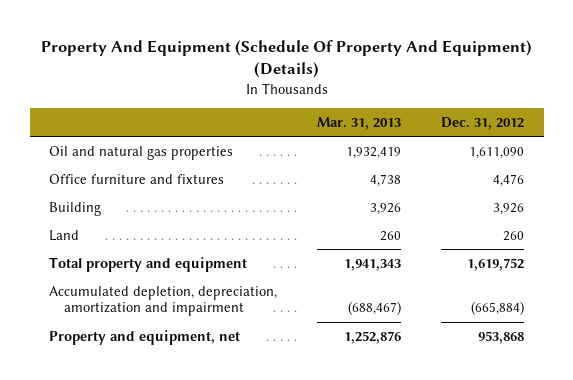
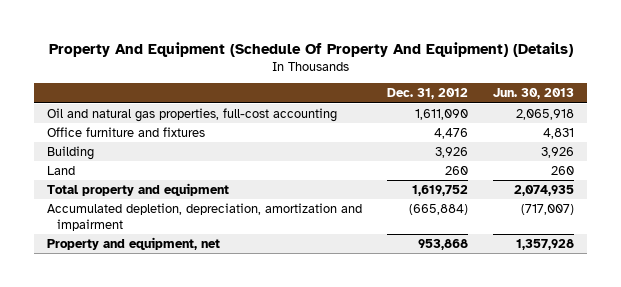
[317,116,402,130] Mar. 31, 2013 -> none
none -> [493,88,575,100] Jun. 30, 2013
[49,145,234,160] Oil and natural gas properties -> [46,107,337,122] Oil and natural gas properties, full-cost accounting

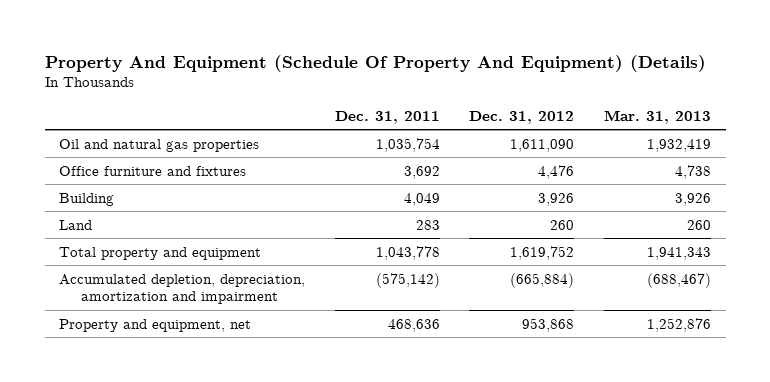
[493,88,575,100] Jun. 30, 2013 -> none
none -> [334,110,440,124] Dec. 31, 2011
none -> [603,109,711,124] Mar. 31, 2013
[46,107,337,122] Oil and natural gas properties, full-cost accounting -> [59,138,260,152] Oil and natural gas properties

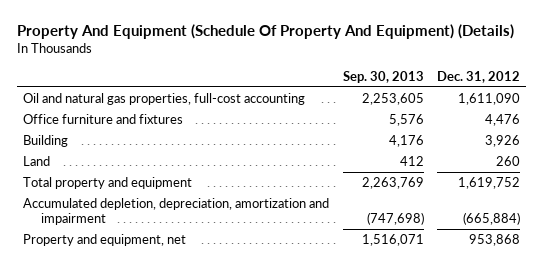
[334,110,440,124] Dec. 31, 2011 -> none
[603,109,711,124] Mar. 31, 2013 -> none
none -> [342,70,424,83] Sep. 30, 2013
[59,138,260,152] Oil and natural gas properties -> [23,92,306,105] Oil and natural gas properties, full-cost accounting

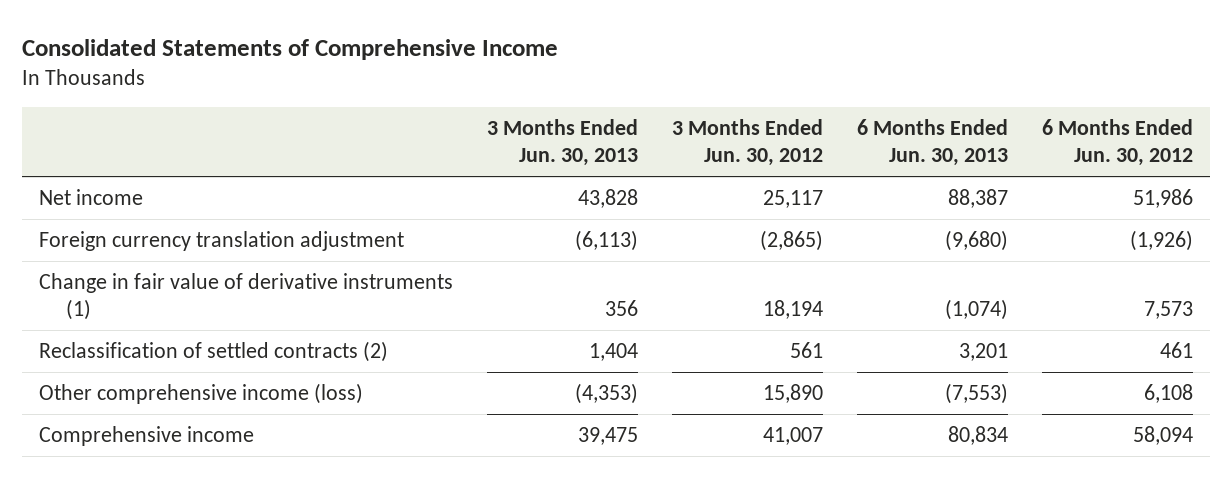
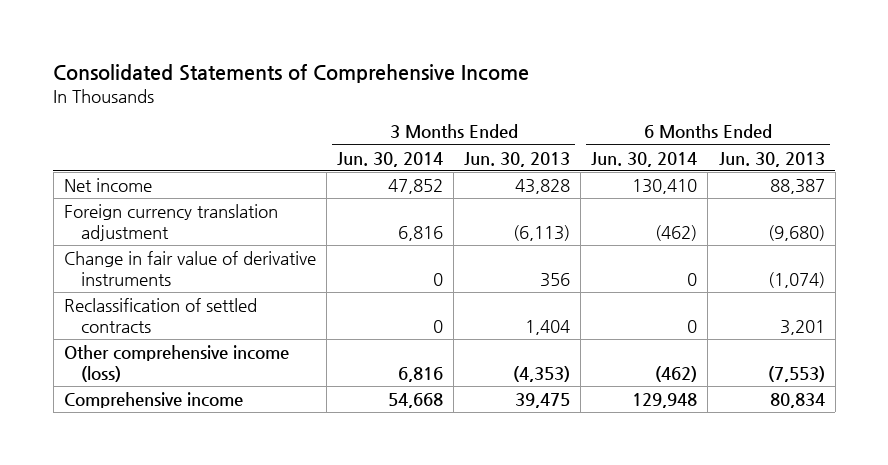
[672,119,824,167] 3 Months Ended Jun. 30, 2012 -> none
[1042,119,1194,167] 6 Months Ended Jun. 30, 2012 -> none
none -> [336,151,443,167] Jun. 30, 2014
none -> [591,151,698,167] Jun. 30, 2014
[38,272,453,321] Change in fair value of derivative instruments (1) -> [63,250,316,287] Change in fair value of derivative instruments
[38,340,388,362] Reclassification of settled contracts (2) -> [63,297,257,334] Reclassification of settled contracts

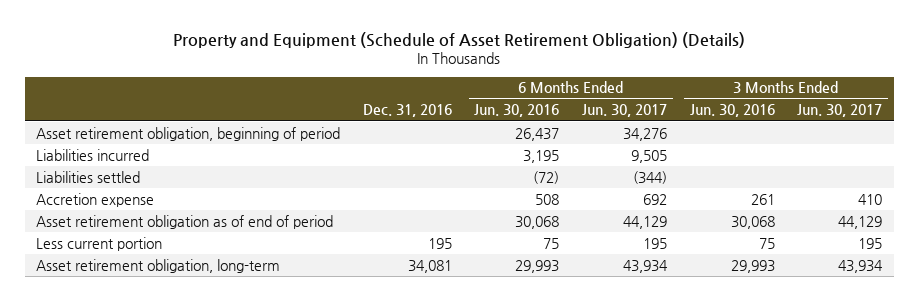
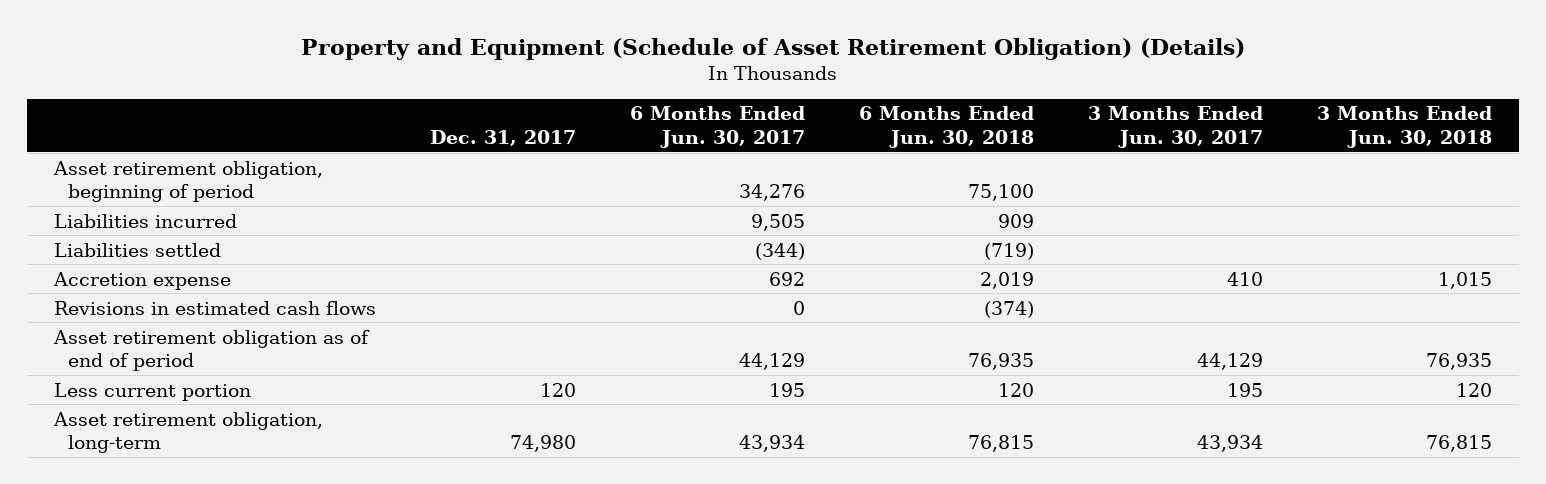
[362,104,452,118] Dec. 31, 2016 -> none
[474,104,560,118] Jun. 30, 2016 -> none
[689,104,775,118] Jun. 30, 2016 -> none
none -> [429,129,576,146] Dec. 31, 2017
none -> [858,106,1034,148] 6 Months Ended Jun. 30, 2018
none -> [1316,106,1492,148] 3 Months Ended Jun. 30, 2018
none -> [53,300,376,315] Revisions in estimated cash flows

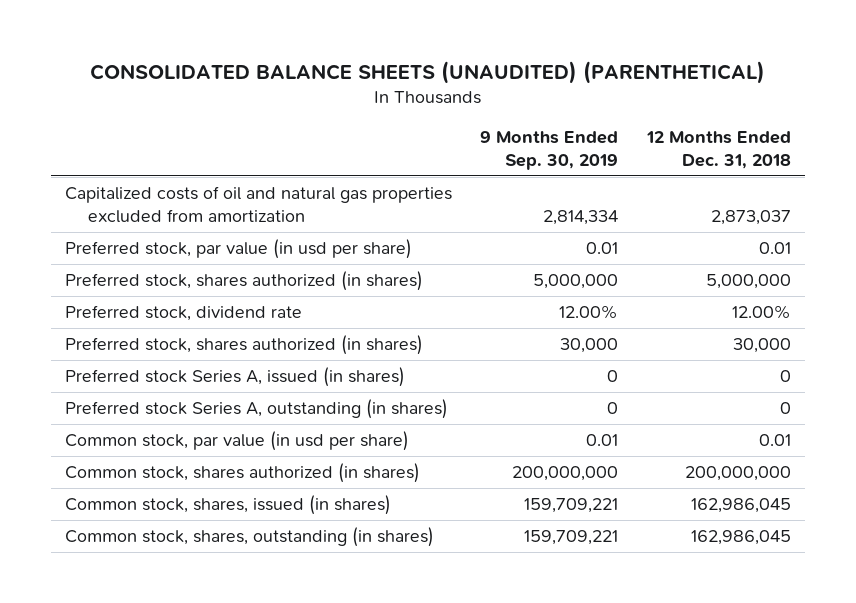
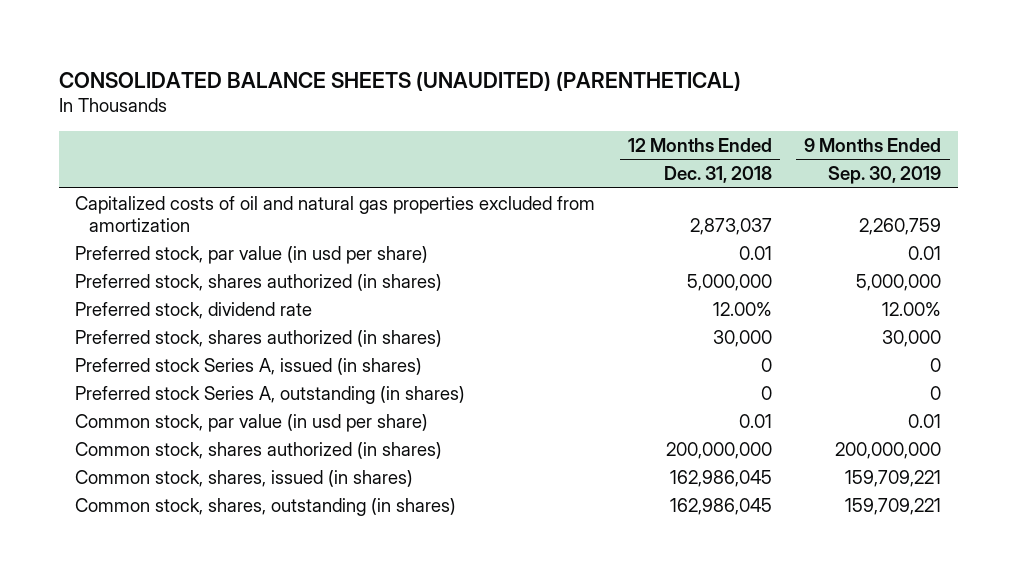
[543,210,619,226] 2,814,334 -> [859,217,942,235] 2,260,759

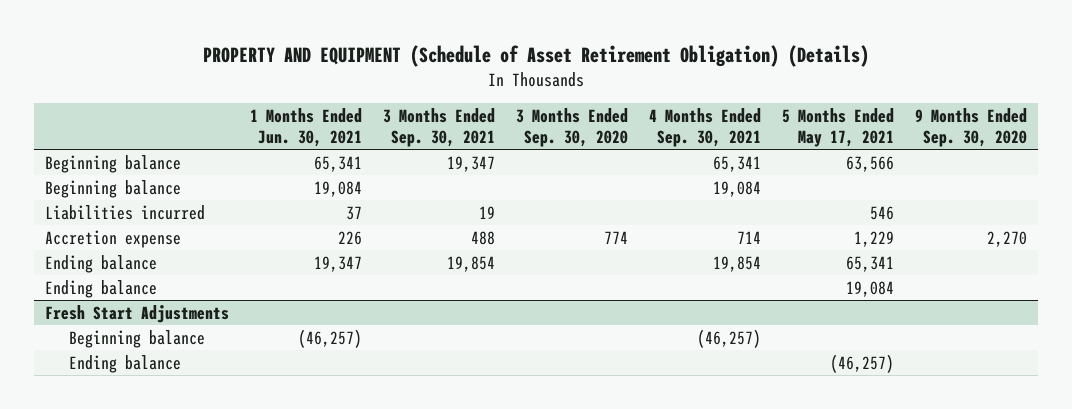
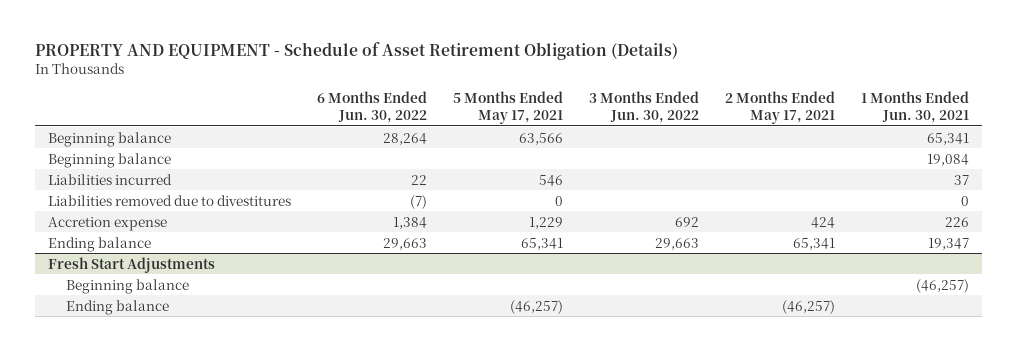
[203,44,870,67] PROPERTY AND EQUIPMENT (Schedule of Asset Retirement Obligation) (Details) -> [35,41,679,60] PROPERTY AND EQUIPMENT - Schedule of Asset Retirement Obligation (Details)
[382,108,495,147] 3 Months Ended Sep. 30, 2021 -> none
[516,108,629,147] 3 Months Ended Sep. 30, 2020 -> none
[649,108,762,147] 4 Months Ended Sep. 30, 2021 -> none
[915,108,1028,147] 9 Months Ended Sep. 30, 2020 -> none
none -> [316,90,427,124] 6 Months Ended Jun. 30, 2022
none -> [588,90,699,124] 3 Months Ended Jun. 30, 2022
none -> [724,90,835,125] 2 Months Ended May 17, 2021
none -> [48,194,292,206] Liabilities removed due to divestitures
[44,279,157,298] Ending balance -> none

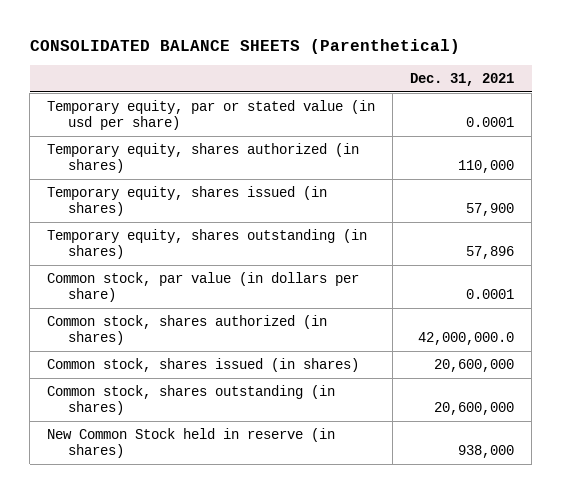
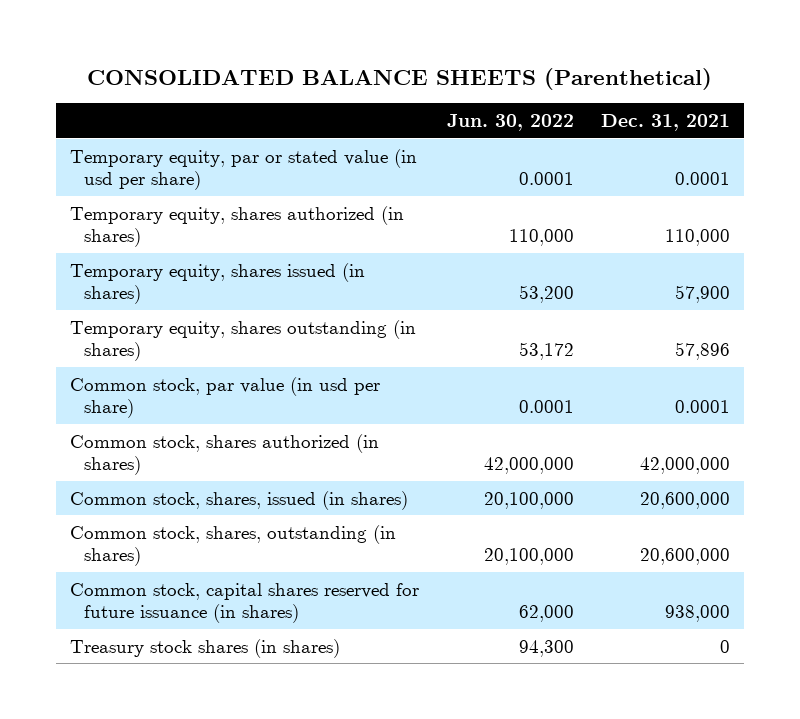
none -> [446,114,574,132] Jun. 30, 2022
[47,271,360,303] Common stock, par value (in dollars per share) -> [69,376,380,419] Common stock, par value (in usd per share)
[418,332,515,346] 42,000,000.0 -> [640,457,731,475] 42,000,000
[47,357,360,372] Common stock, shares issued (in shares) -> [69,490,408,510] Common stock, shares, issued (in shares)
[47,384,336,416] Common stock, shares outstanding (in shares) -> [69,524,396,567] Common stock, shares, outstanding (in shares)
none -> [69,582,419,624] Common stock, capital shares reserved for future issuance (in shares)
[47,427,336,459] New Common Stock held in reserve (in shares) -> [69,638,340,658] Treasury stock shares (in shares)
[458,445,515,459] 938,000 -> [720,639,731,653] 0

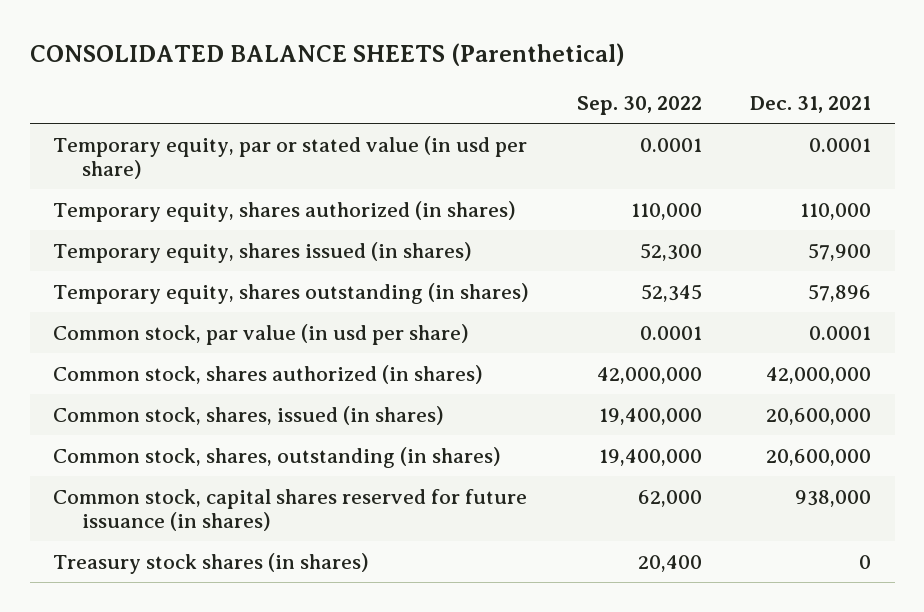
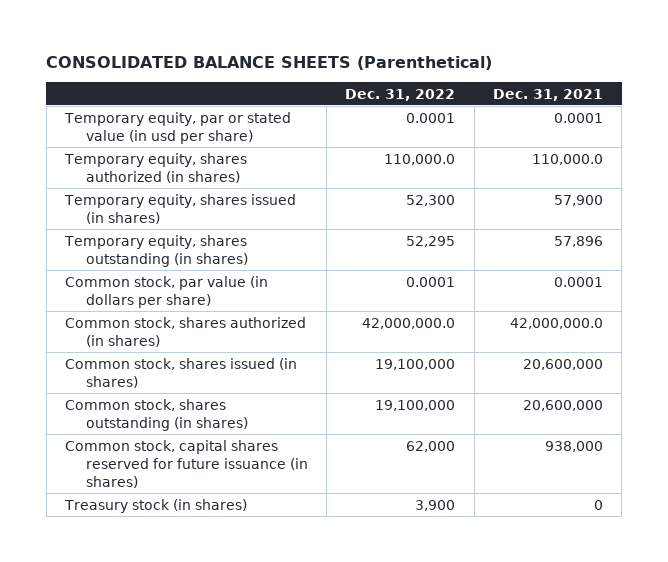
[577,96,703,116] Sep. 30, 2022 -> none
none -> [345,88,456,101] Dec. 31, 2022
[799,202,871,220] 110,000 -> [531,153,603,165] 110,000.0
[53,323,470,345] Common stock, par value (in usd per share) -> [64,275,268,308] Common stock, par value (in dollars per share)
[765,366,871,384] 42,000,000 -> [509,317,603,329] 42,000,000.0
[53,405,445,425] Common stock, shares, issued (in shares) -> [64,357,297,388] Common stock, shares issued (in shares)
[53,446,502,468] Common stock, shares, outstanding (in shares) -> [64,398,248,431] Common stock, shares outstanding (in shares)
[53,552,370,574] Treasury stock shares (in shares) -> [63,498,247,513] Treasury stock (in shares)

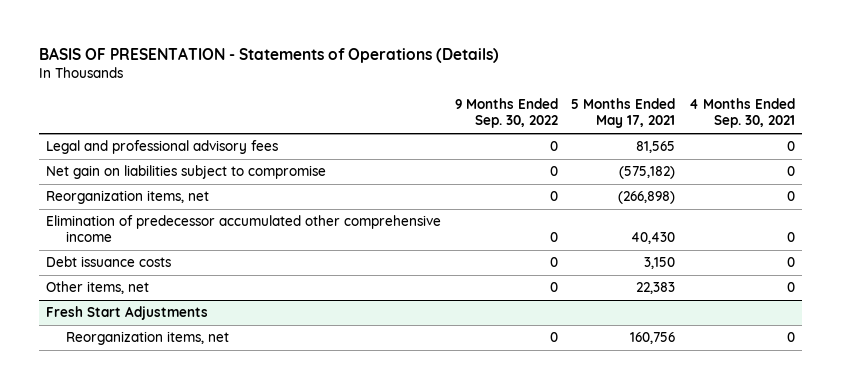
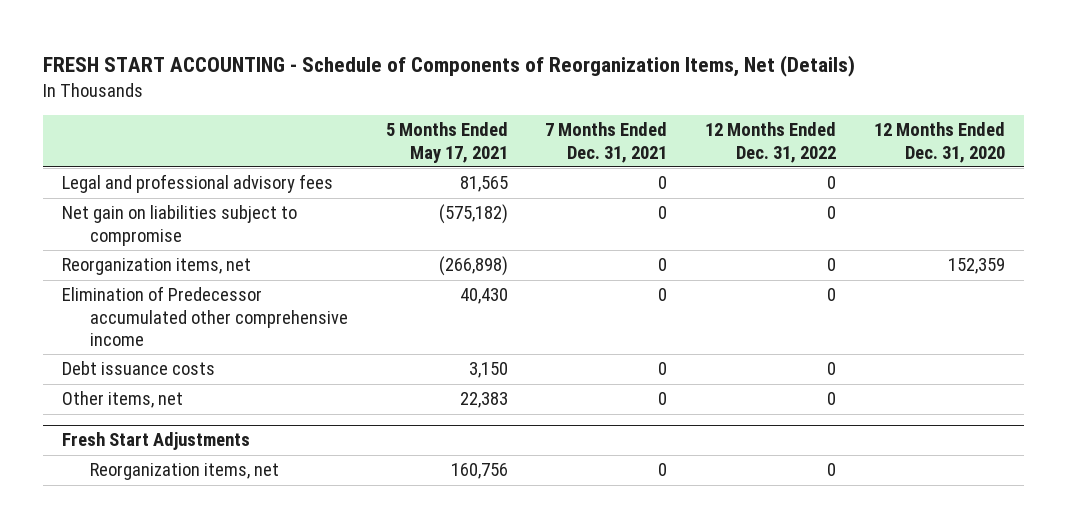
[38,47,499,64] BASIS OF PRESENTATION - Statements of Operations (Details) -> [43,54,856,77] FRESH START ACCOUNTING - Schedule of Components of Reorganization Items, Net (Details)
[454,98,558,129] 9 Months Ended Sep. 30, 2022 -> none
[689,98,796,129] 4 Months Ended Sep. 30, 2021 -> none
none -> [545,122,668,163] 7 Months Ended Dec. 31, 2021
none -> [705,122,837,163] 12 Months Ended Dec. 31, 2022
none -> [873,122,1005,163] 12 Months Ended Dec. 31, 2020
[45,215,441,243] Elimination of predecessor accumulated other comprehensive income -> [62,286,348,346] Elimination of Predecessor accumulated other comprehensive income

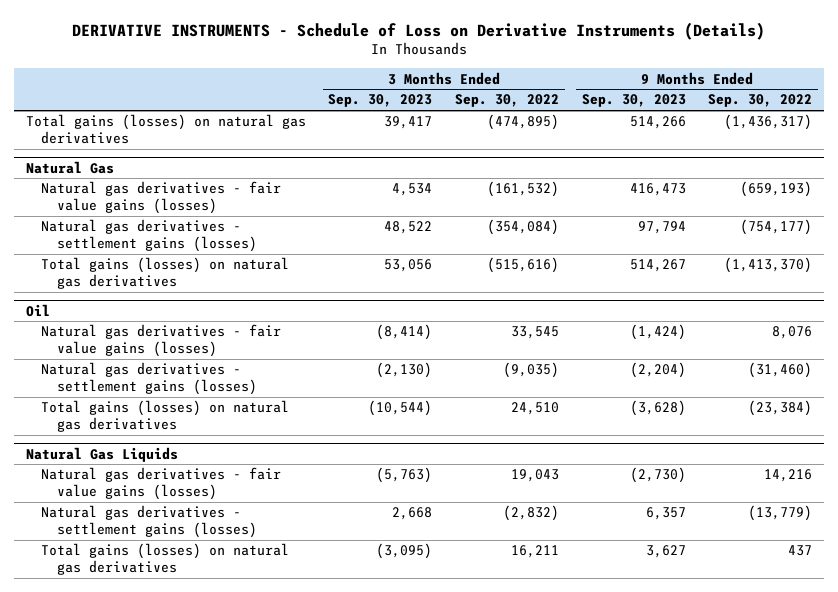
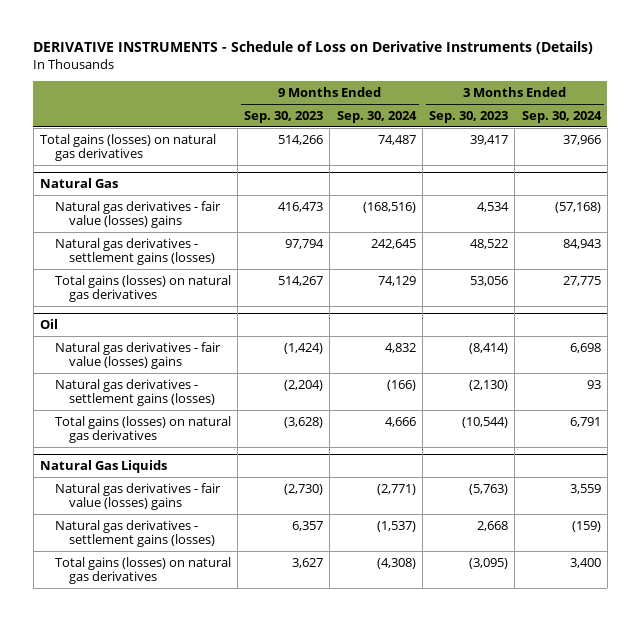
[454,94,559,108] Sep. 30, 2022 -> none
[708,94,813,108] Sep. 30, 2022 -> none
none -> [336,110,417,123] Sep. 30, 2024
none -> [521,110,602,123] Sep. 30, 2024
[41,181,282,215] Natural gas derivatives - fair value gains (losses) -> [54,200,221,229] Natural gas derivatives - fair value (losses) gains
[41,324,282,358] Natural gas derivatives - fair value gains (losses) -> [54,341,221,370] Natural gas derivatives - fair value (losses) gains
[41,467,282,501] Natural gas derivatives - fair value gains (losses) -> [54,482,221,511] Natural gas derivatives - fair value (losses) gains

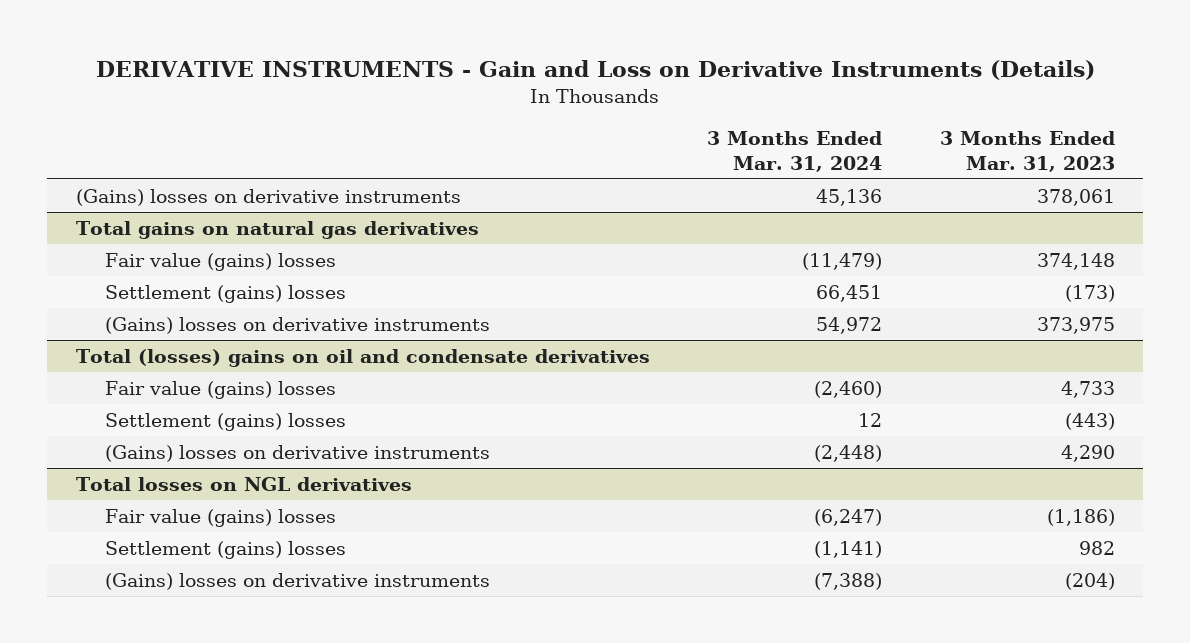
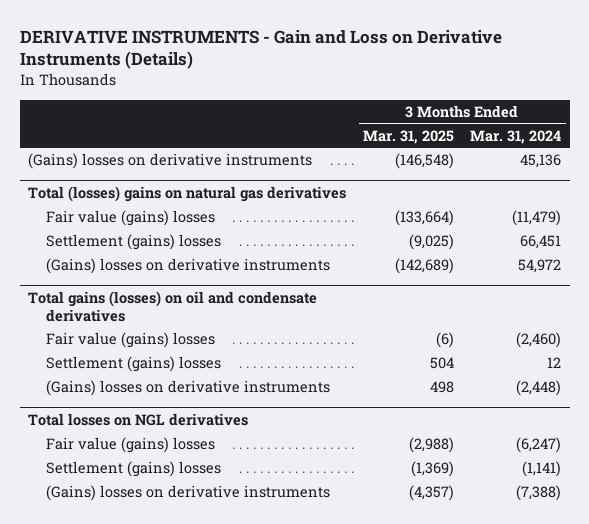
[939,131,1115,172] 3 Months Ended Mar. 31, 2023 -> none
none -> [362,129,454,144] Mar. 31, 2025
[75,221,479,240] Total gains on natural gas derivatives -> [28,185,347,202] Total (losses) gains on natural gas derivatives
[75,349,650,368] Total (losses) gains on oil and condensate derivatives -> [28,290,318,322] Total gains (losses) on oil and condensate derivatives

